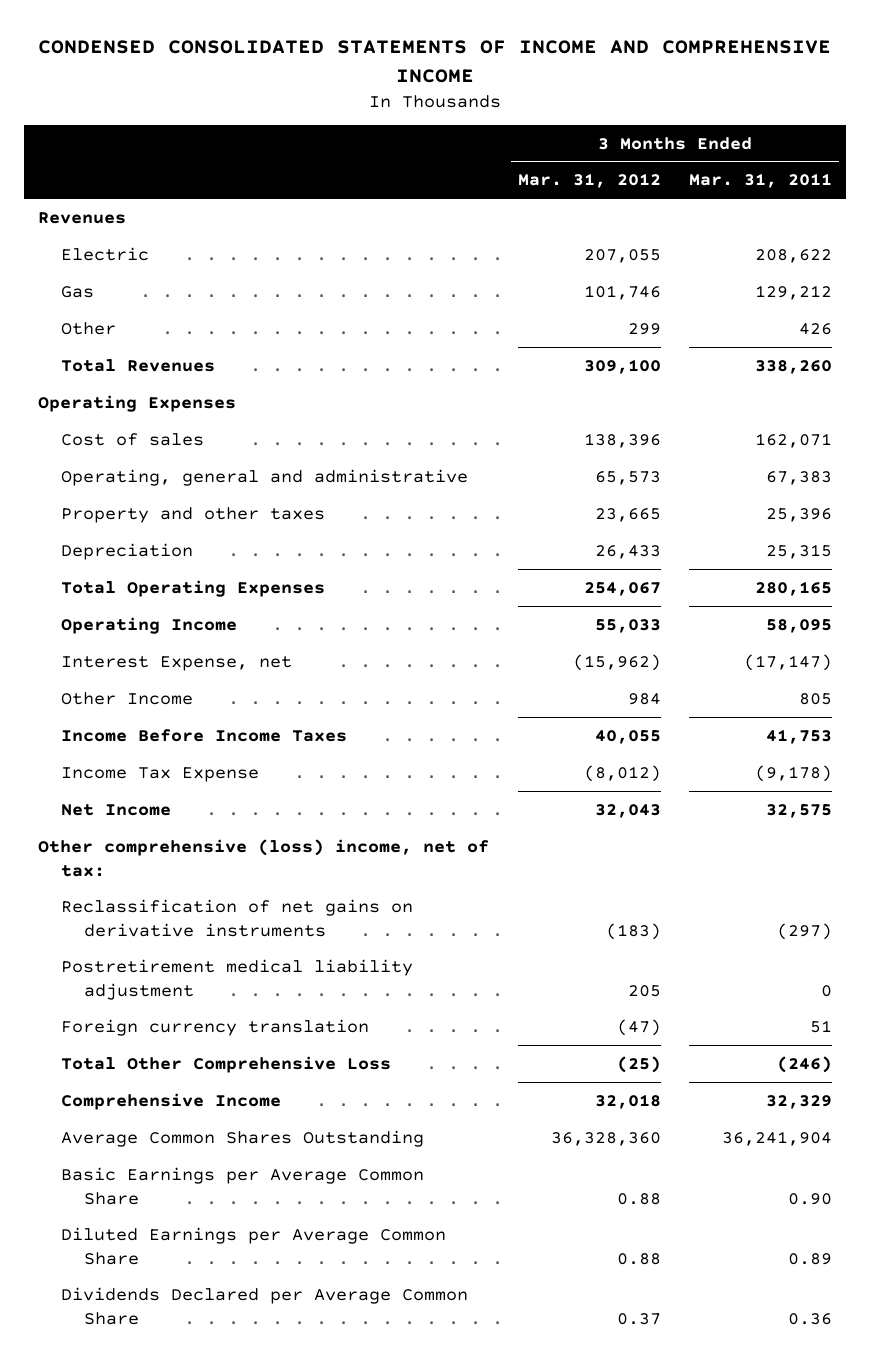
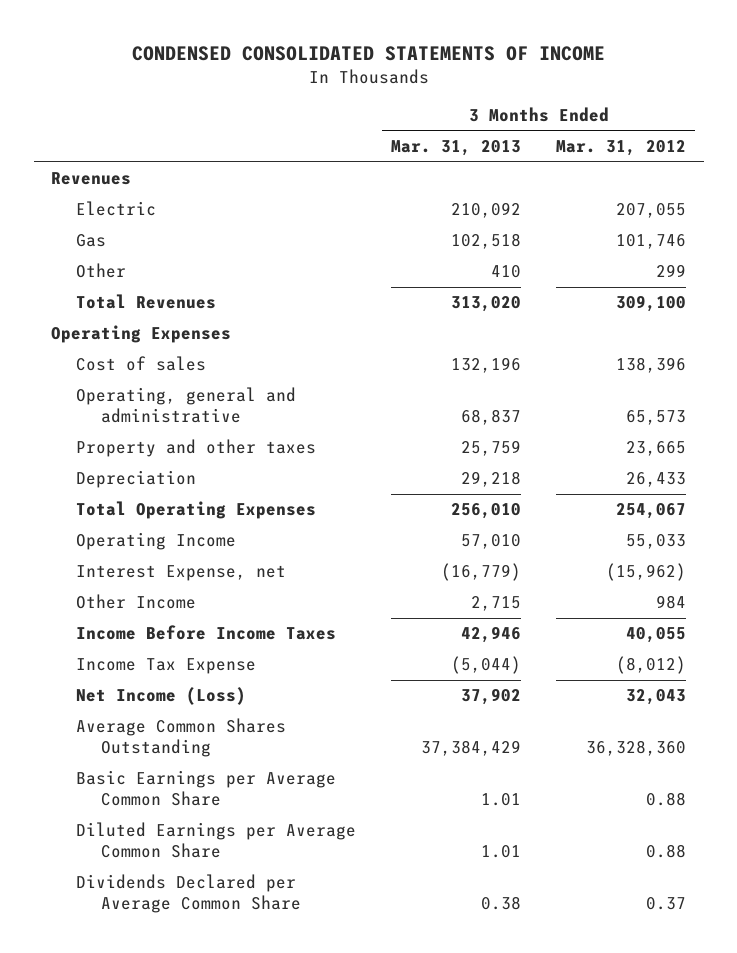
[38,39,832,83] CONDENSED CONSOLIDATED STATEMENTS OF INCOME AND COMPREHENSIVE INCOME -> [131,45,605,61] CONDENSED CONSOLIDATED STATEMENTS OF INCOME
[688,173,832,189] Mar. 31, 2011 -> none
none -> [391,140,522,157] Mar. 31, 2013
[38,838,490,877] Other comprehensive (loss) income, net of tax: -> none
[61,898,414,937] Reclassification of net gains on derivative instruments -> none
[61,958,414,1000] Postretirement medical liability adjustment -> none
[61,1018,370,1036] Foreign currency translation -> none
[61,1055,392,1073] Total Other Comprehensive Loss -> none
[61,1092,282,1110] Comprehensive Income -> none
[61,803,172,816] Net Income -> [75,687,246,706] Net Income (Loss)

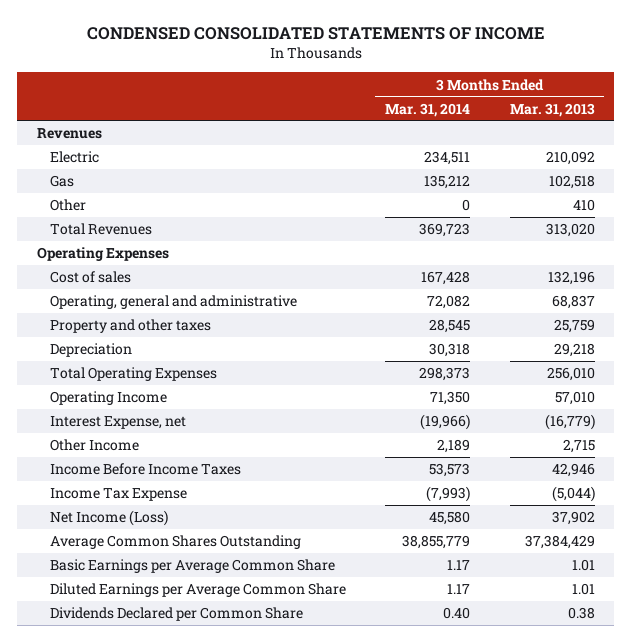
[556,140,687,157] Mar. 31, 2012 -> none
none -> [385,102,471,117] Mar. 31, 2014
[75,874,301,914] Dividends Declared per Average Common Share -> [49,607,303,622] Dividends Declared per Common Share

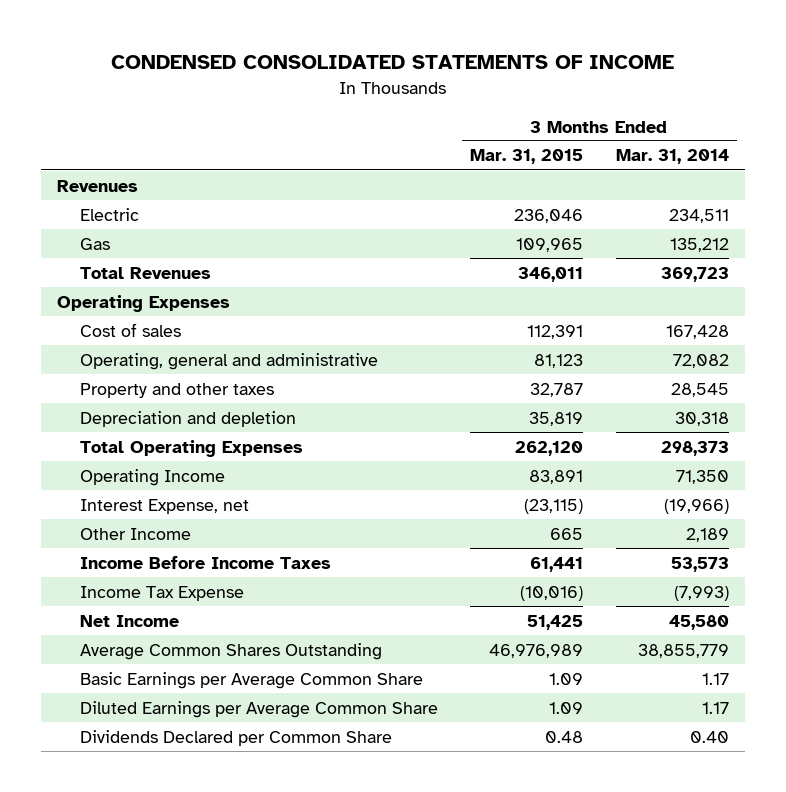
[509,102,595,117] Mar. 31, 2013 -> none
none -> [470,149,584,165] Mar. 31, 2015
[49,199,86,212] Other -> none
[49,343,132,358] Depreciation -> [80,410,297,427] Depreciation and depletion
[49,510,168,527] Net Income (Loss) -> [80,614,180,627] Net Income

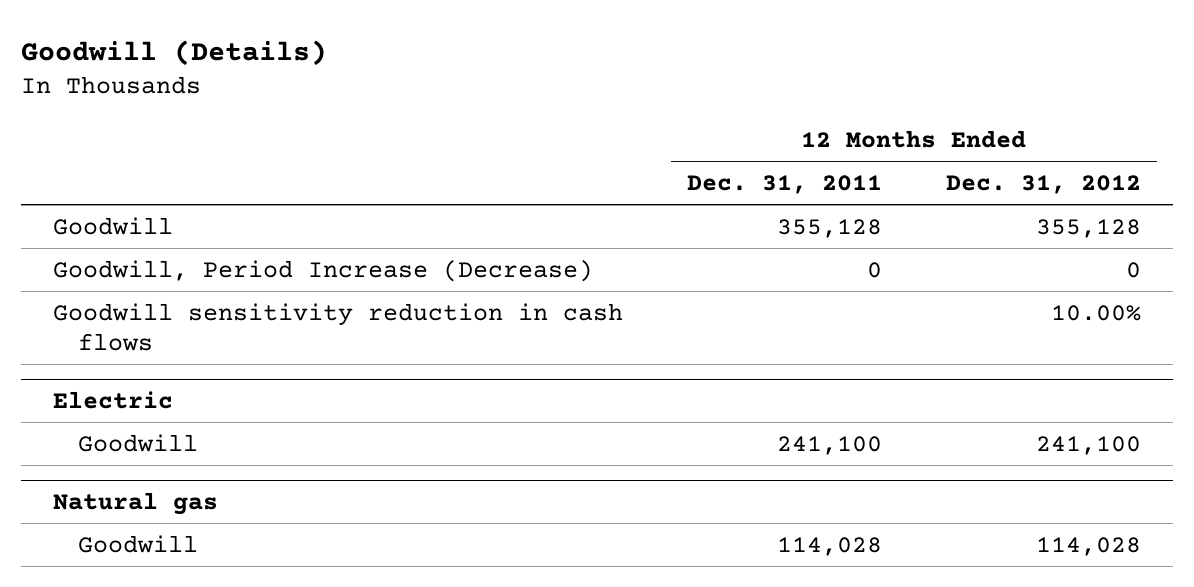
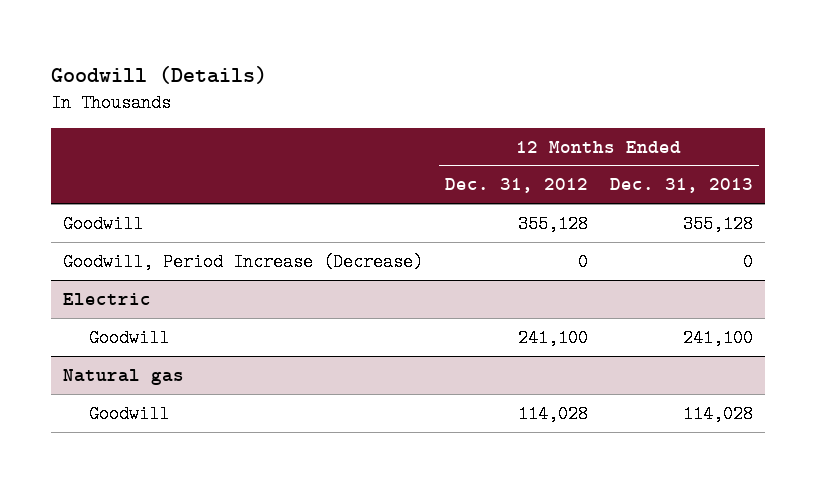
[686,175,882,195] Dec. 31, 2011 -> none
none -> [610,178,754,194] Dec. 31, 2013
[53,302,624,352] Goodwill sensitivity reduction in cash flows -> none

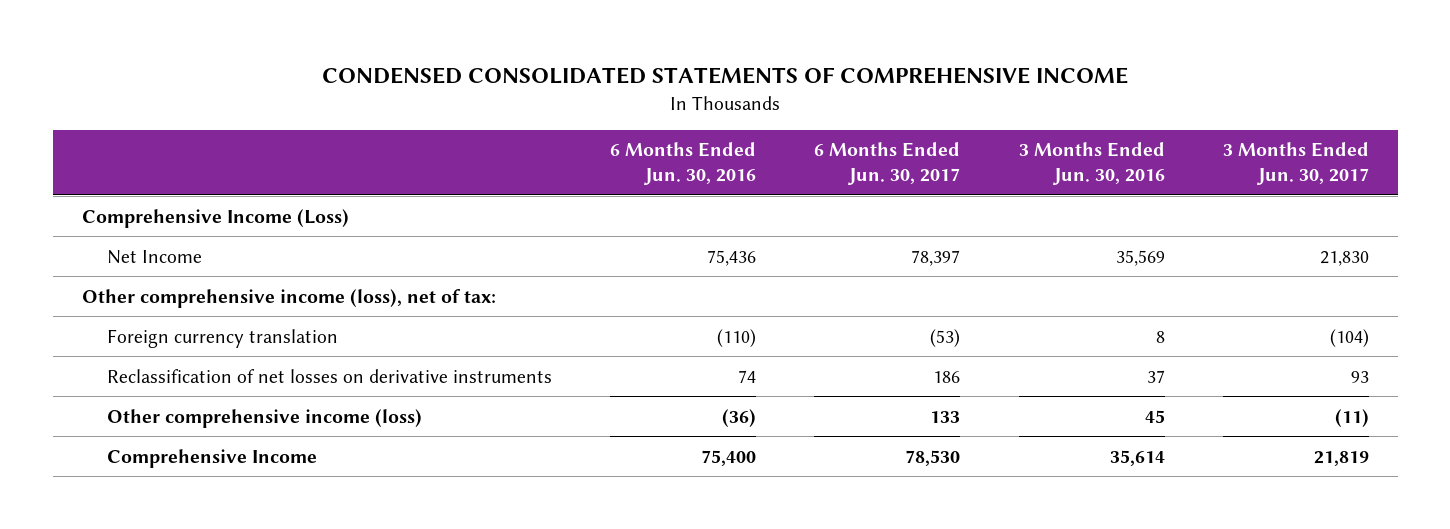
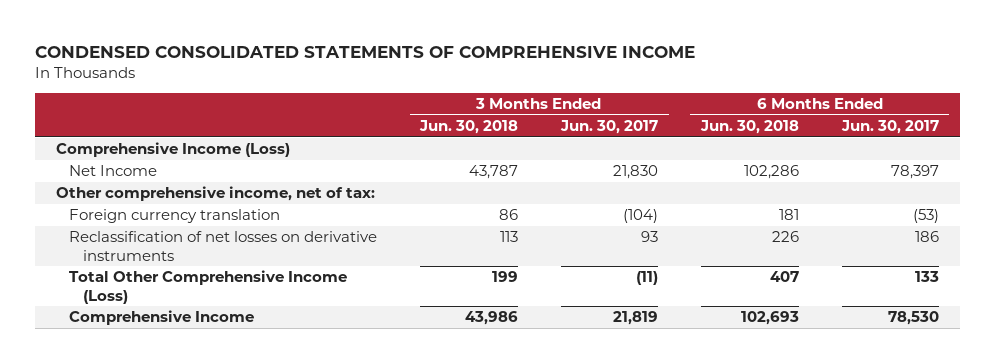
[610,142,757,186] 6 Months Ended Jun. 30, 2016 -> none
[1018,142,1165,186] 3 Months Ended Jun. 30, 2016 -> none
none -> [419,120,519,135] Jun. 30, 2018
none -> [699,120,799,135] Jun. 30, 2018
[81,288,496,308] Other comprehensive income (loss), net of tax: -> [55,186,375,202] Other comprehensive income, net of tax:
[107,408,423,428] Other comprehensive income (loss) -> [69,270,348,304] Total Other Comprehensive Income (Loss)

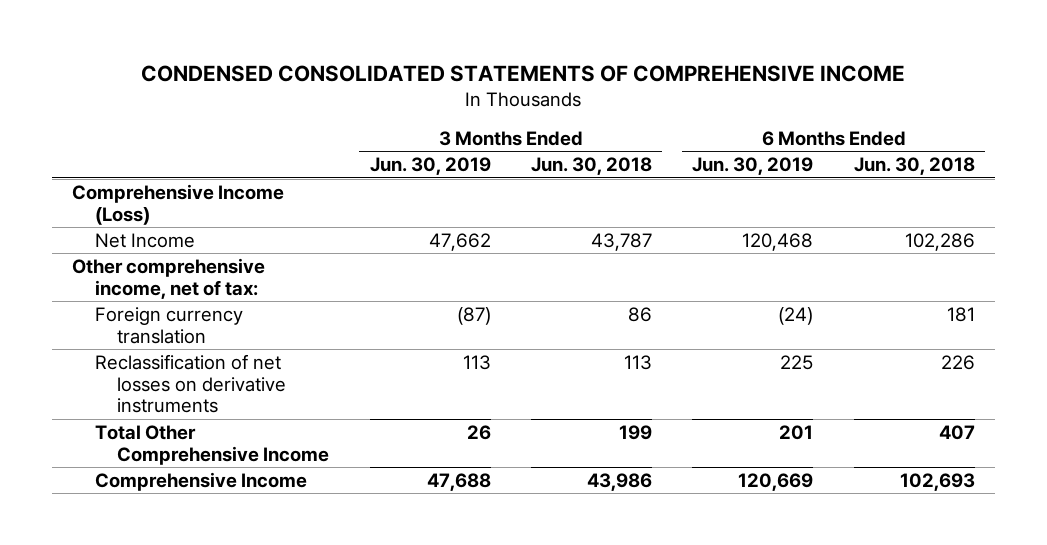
[560,120,659,135] Jun. 30, 2017 -> none
[840,120,939,135] Jun. 30, 2017 -> none
none -> [369,157,491,176] Jun. 30, 2019
none -> [692,157,814,176] Jun. 30, 2019
[69,270,348,304] Total Other Comprehensive Income (Loss) -> [94,424,330,465] Total Other Comprehensive Income

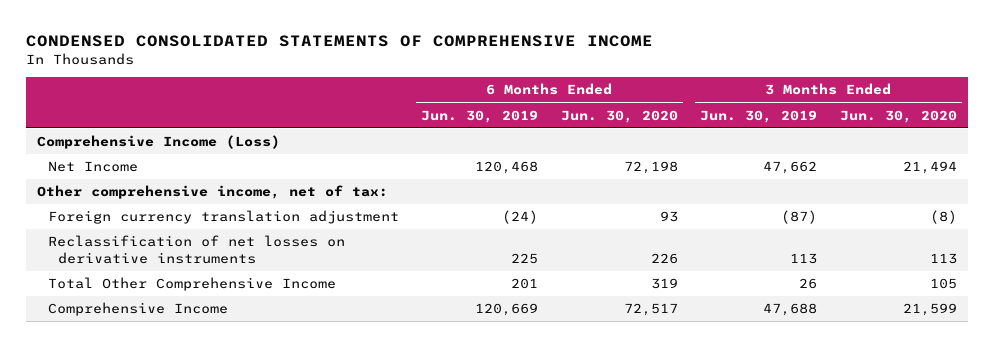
[530,157,652,176] Jun. 30, 2018 -> none
[853,157,975,176] Jun. 30, 2018 -> none
none -> [560,109,678,123] Jun. 30, 2020
none -> [839,109,957,123] Jun. 30, 2020
[94,306,243,344] Foreign currency translation -> [47,210,399,225] Foreign currency translation adjustment

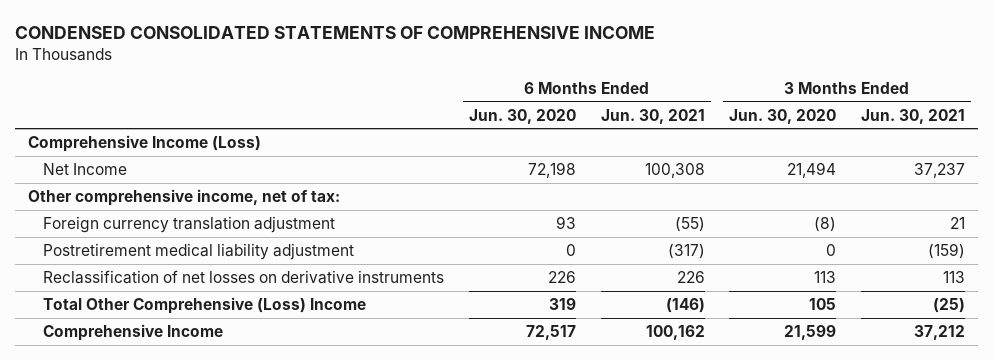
[421,109,539,123] Jun. 30, 2019 -> none
[700,109,818,123] Jun. 30, 2019 -> none
none -> [600,108,705,124] Jun. 30, 2021
none -> [861,108,966,124] Jun. 30, 2021
none -> [43,242,355,260] Postretirement medical liability adjustment
[47,277,336,292] Total Other Comprehensive Income -> [43,296,367,314] Total Other Comprehensive (Loss) Income

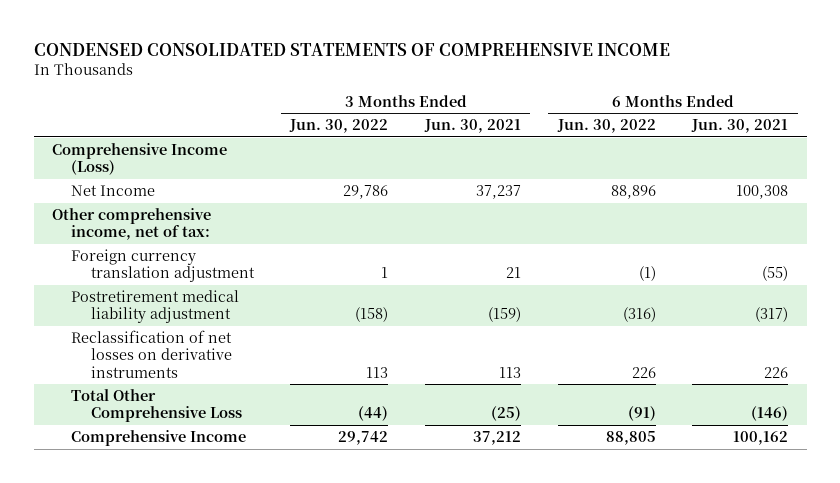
[468,108,576,124] Jun. 30, 2020 -> none
[729,108,837,124] Jun. 30, 2020 -> none
none -> [289,119,389,134] Jun. 30, 2022
none -> [556,119,656,134] Jun. 30, 2022
[43,296,367,314] Total Other Comprehensive (Loss) Income -> [71,389,242,423] Total Other Comprehensive Loss

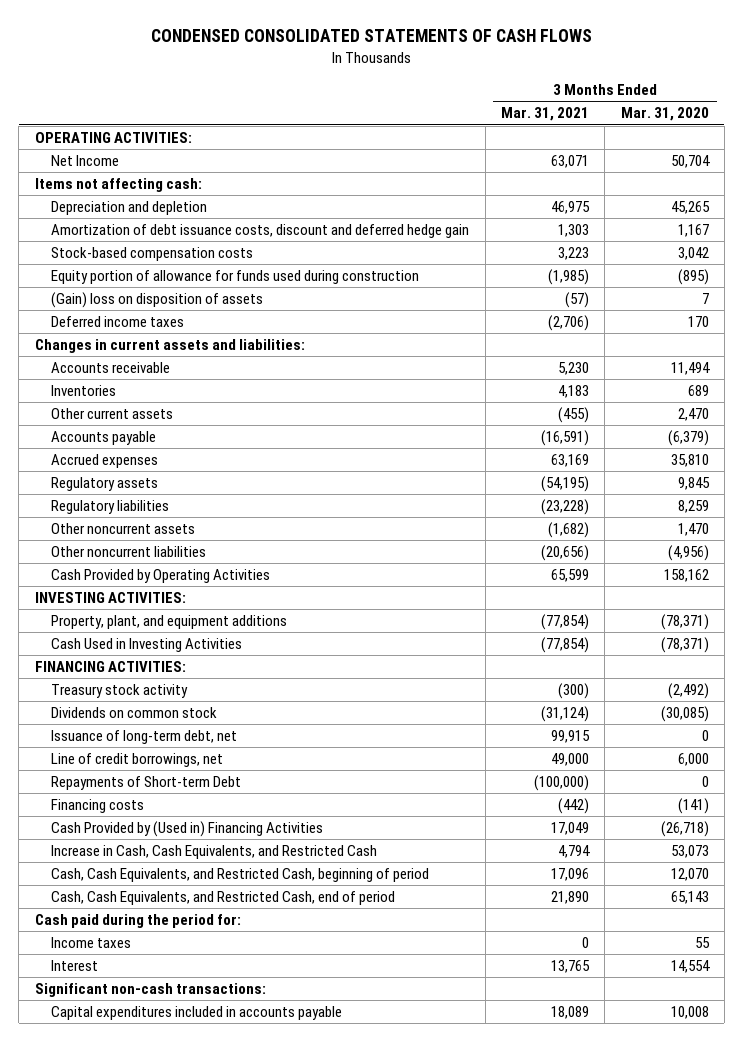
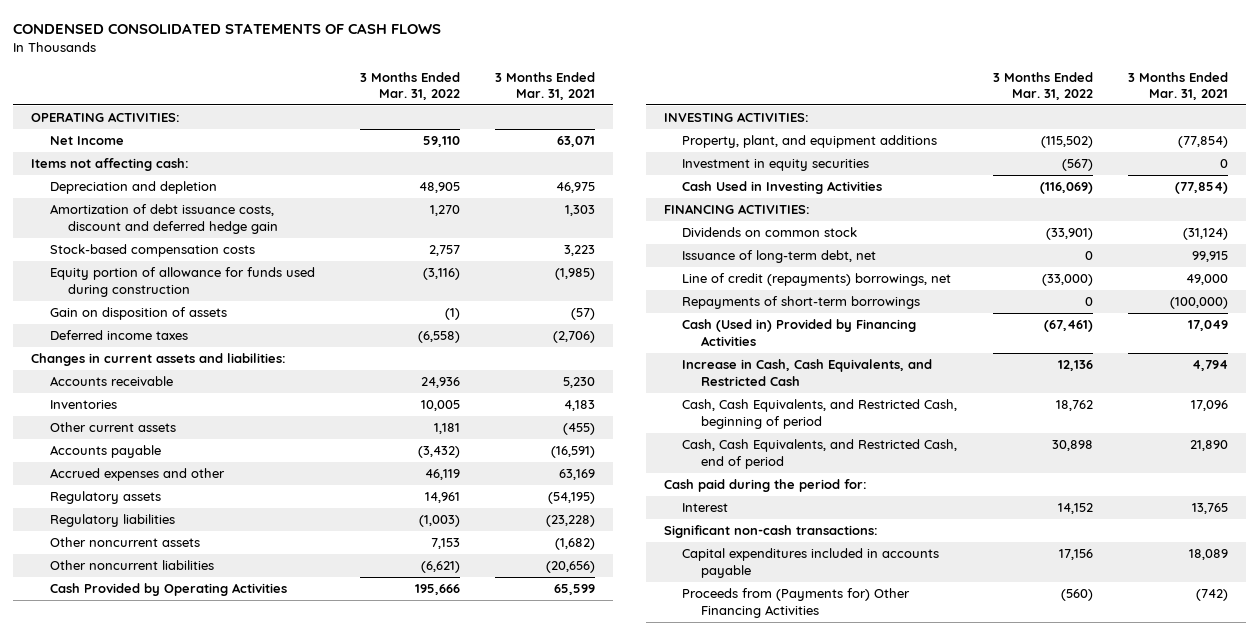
[620,107,709,122] Mar. 31, 2020 -> none
none -> [359,71,460,100] 3 Months Ended Mar. 31, 2022
[51,292,264,309] (Gain) loss on disposition of assets -> [49,307,227,321] Gain on disposition of assets
[51,454,159,469] Accrued expenses -> [49,468,225,482] Accrued expenses and other
none -> [682,159,870,172] Investment in equity securities
[51,684,189,699] Treasury stock activity -> none
[51,799,145,814] Financing costs -> none
[51,753,224,768] Line of credit borrowings, net -> [682,273,952,287] Line of credit (repayments) borrowings, net
[51,776,242,791] Repayments of Short-term Debt -> [682,296,921,310] Repayments of short-term borrowings
[51,821,324,838] Cash Provided by (Used in) Financing Activities -> [682,319,917,346] Cash (Used in) Provided by Financing Activities
[51,937,132,949] Income taxes -> none
none -> [682,588,911,618] Proceeds from (Payments for) Other Financing Activities

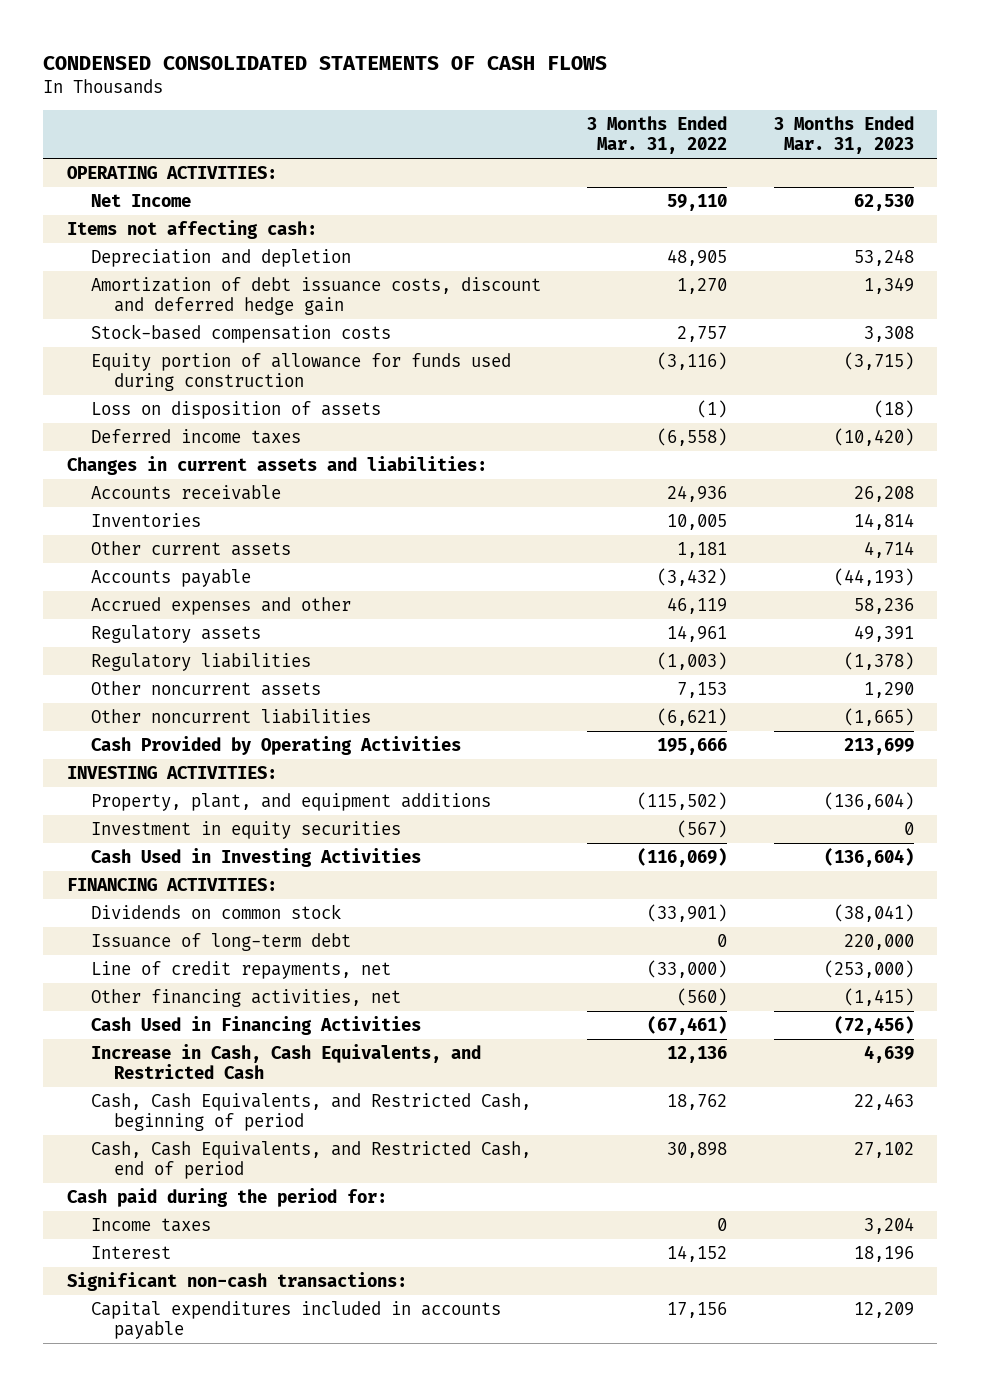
[495,71,596,100] 3 Months Ended Mar. 31, 2021 -> none
none -> [774,116,915,155] 3 Months Ended Mar. 31, 2023
[49,307,227,321] Gain on disposition of assets -> [90,400,381,419] Loss on disposition of assets
[682,296,921,310] Repayments of short-term borrowings -> none
[682,250,877,264] Issuance of long-term debt, net -> [90,932,351,951] Issuance of long-term debt
[682,273,952,287] Line of credit (repayments) borrowings, net -> [90,960,391,979] Line of credit repayments, net
none -> [90,988,401,1007] Other financing activities, net
[682,319,917,346] Cash (Used in) Provided by Financing Activities -> [90,1015,421,1035] Cash Used in Financing Activities
none -> [90,1217,211,1232] Income taxes
[682,588,911,618] Proceeds from (Payments for) Other Financing Activities -> none

